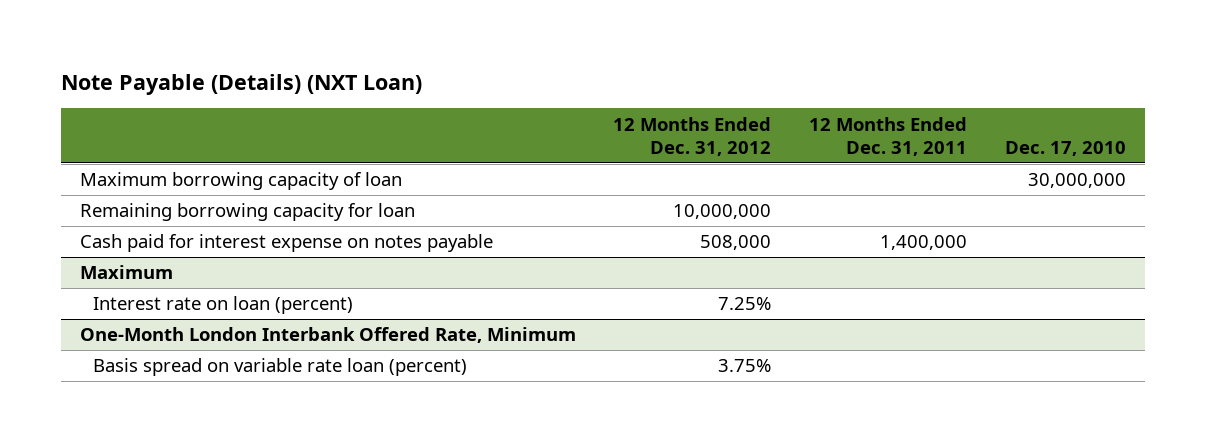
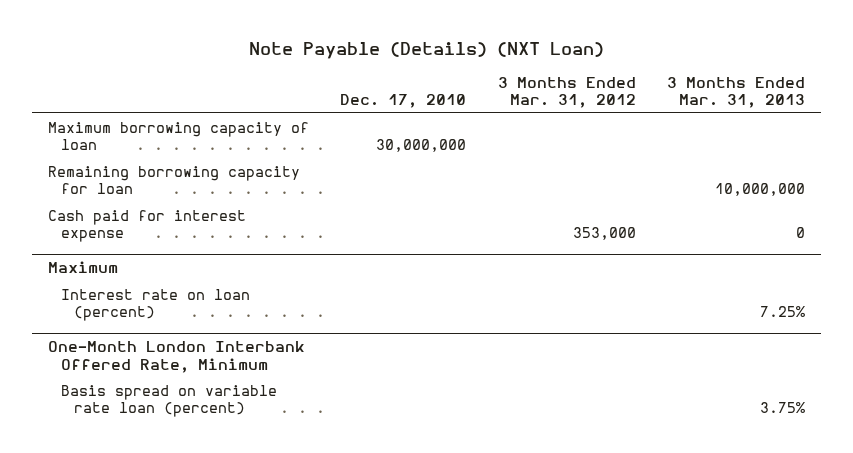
[613,116,772,157] 12 Months Ended Dec. 31, 2012 -> none
[809,116,968,157] 12 Months Ended Dec. 31, 2011 -> none
none -> [497,76,636,108] 3 Months Ended Mar. 31, 2012
none -> [667,76,806,108] 3 Months Ended Mar. 31, 2013
[79,234,493,253] Cash paid for interest expense on notes payable -> [48,209,247,242] Cash paid for interest expense

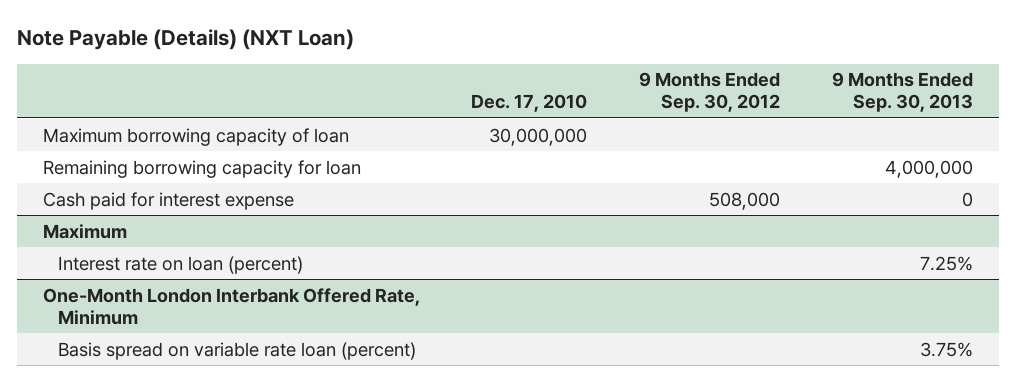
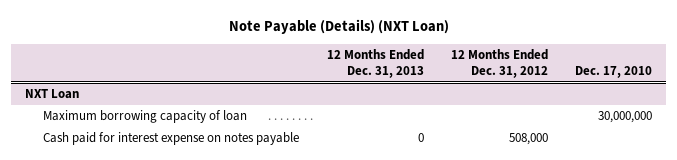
[639,72,781,113] 9 Months Ended Sep. 30, 2012 -> none
[832,72,974,113] 9 Months Ended Sep. 30, 2013 -> none
none -> [326,49,424,79] 12 Months Ended Dec. 31, 2013
none -> [450,49,548,79] 12 Months Ended Dec. 31, 2012
none -> [25,88,80,99] NXT Loan
[42,159,361,178] Remaining borrowing capacity for loan -> none
[42,223,127,239] Maximum -> none
[57,255,303,274] Interest rate on loan (percent) -> none
[42,287,420,325] One-Month London Interbank Offered Rate, Minimum -> none
[57,341,416,360] Basis spread on variable rate loan (percent) -> none
[42,191,294,210] Cash paid for interest expense -> [43,131,300,145] Cash paid for interest expense on notes payable

